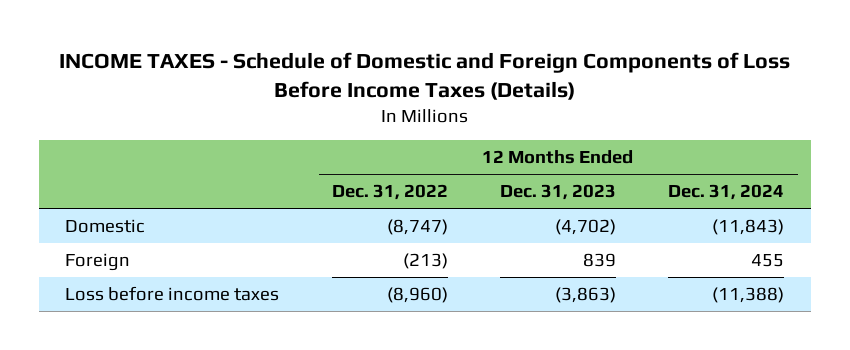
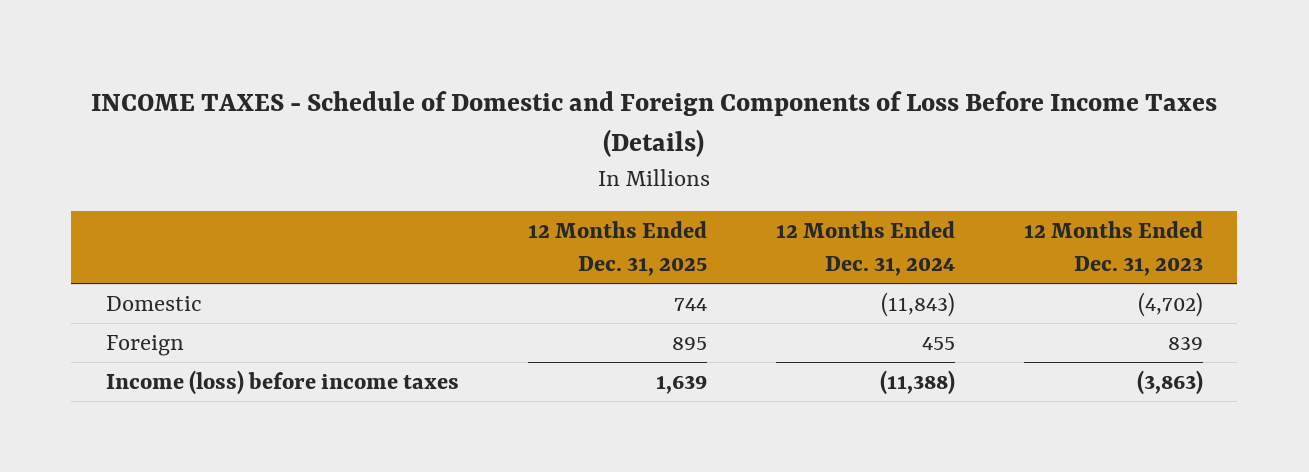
[331,184,448,201] Dec. 31, 2022 -> none
none -> [527,221,707,277] 12 Months Ended Dec. 31, 2025
[65,286,280,302] Loss before income taxes -> [105,369,459,395] Income (loss) before income taxes

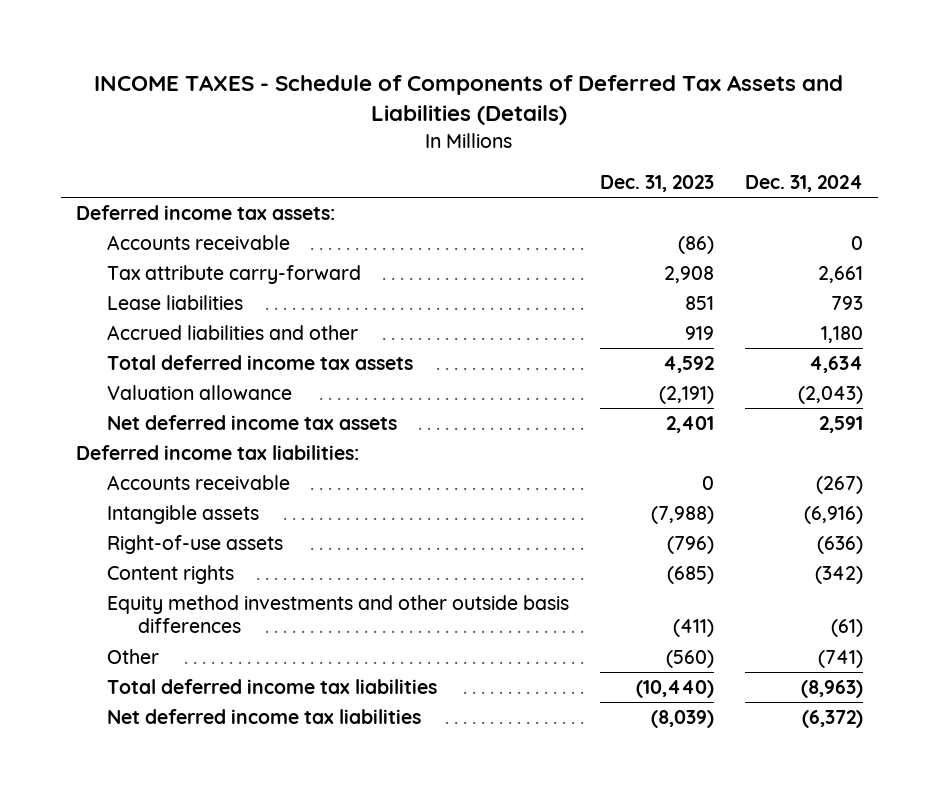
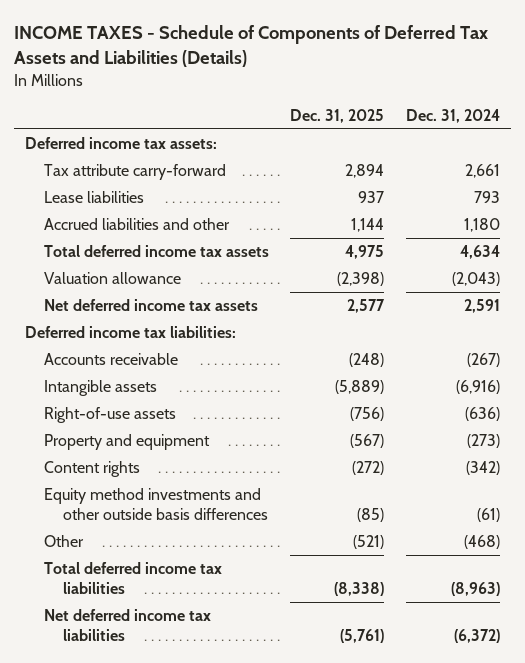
[599,175,714,193] Dec. 31, 2023 -> none
none -> [290,108,385,123] Dec. 31, 2025
[106,235,290,251] Accounts receivable -> none
none -> [43,433,210,450] Property and equipment
[817,650,863,669] (741) -> [464,534,501,549] (468)

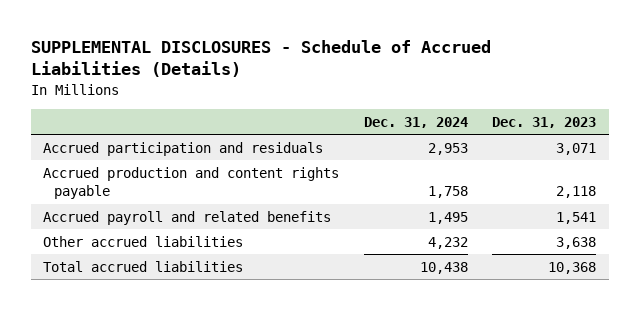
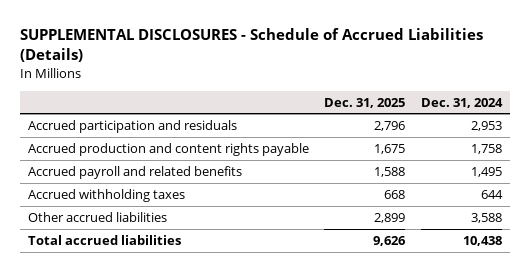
[492,116,597,128] Dec. 31, 2023 -> none
none -> [324,97,406,108] Dec. 31, 2025
none -> [27,189,185,203] Accrued withholding taxes
[427,236,468,249] 4,232 -> [471,213,503,224] 3,588

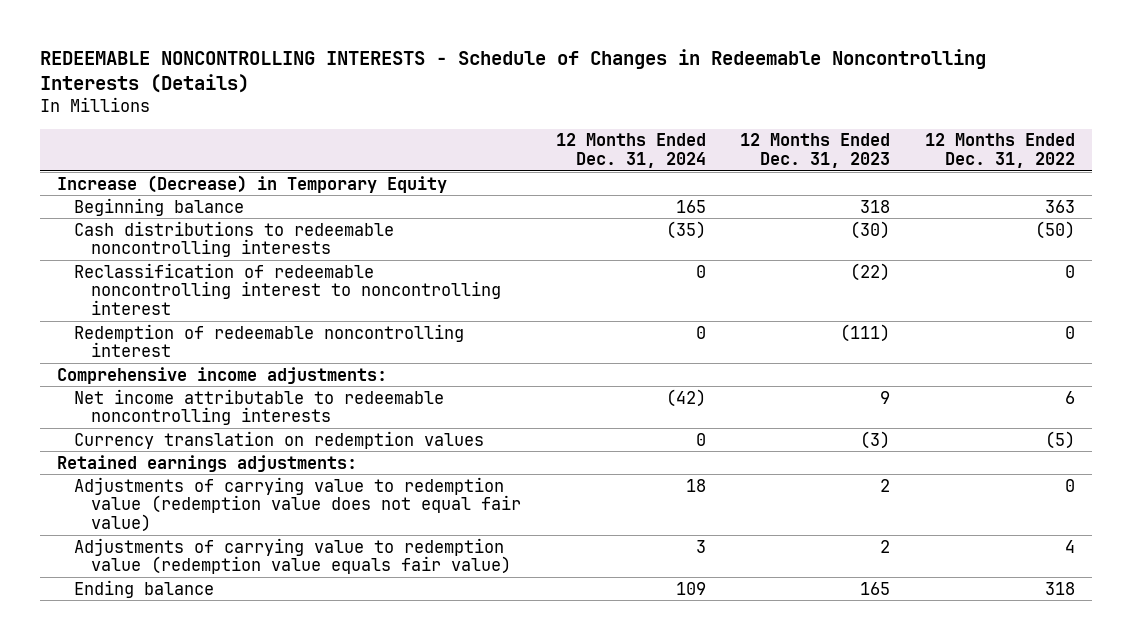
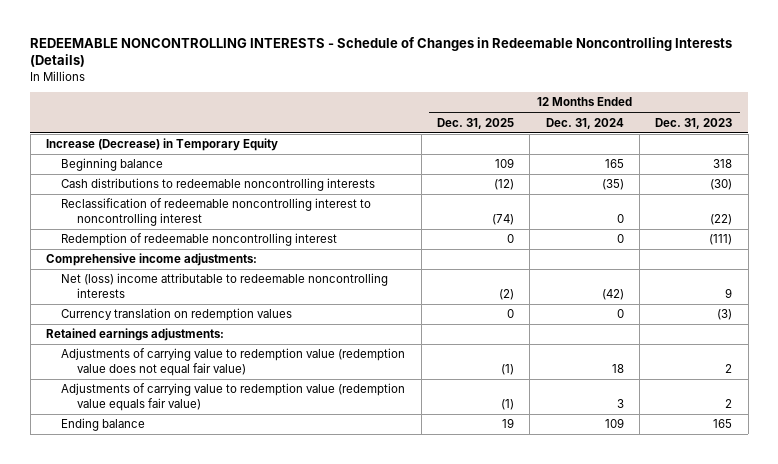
[924,133,1075,169] 12 Months Ended Dec. 31, 2022 -> none
none -> [437,117,515,129] Dec. 31, 2025
[74,388,445,426] Net income attributable to redeemable noncontrolling interests -> [61,273,389,298] Net (loss) income attributable to redeemable noncontrolling interests

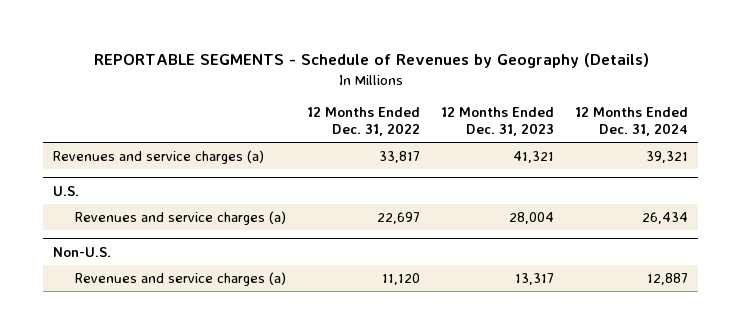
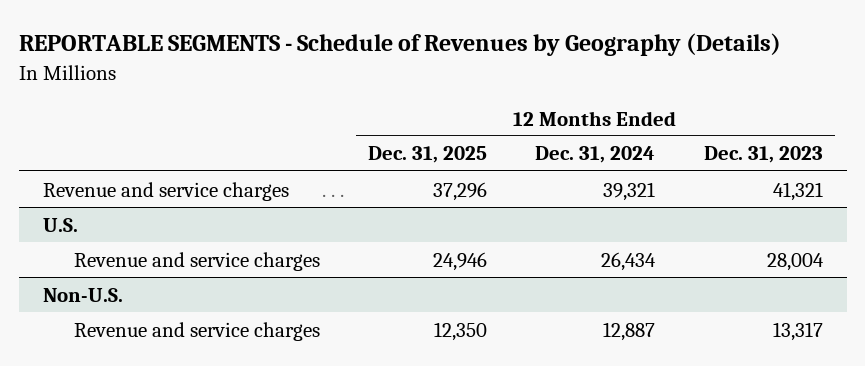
[306,106,420,137] 12 Months Ended Dec. 31, 2022 -> none
none -> [368,146,488,164] Dec. 31, 2025
[53,149,265,164] Revenues and service charges (a) -> [42,181,289,201] Revenue and service charges
[74,210,286,225] Revenues and service charges (a) -> [74,251,321,271] Revenue and service charges
[74,271,286,286] Revenues and service charges (a) -> [74,321,321,341] Revenue and service charges

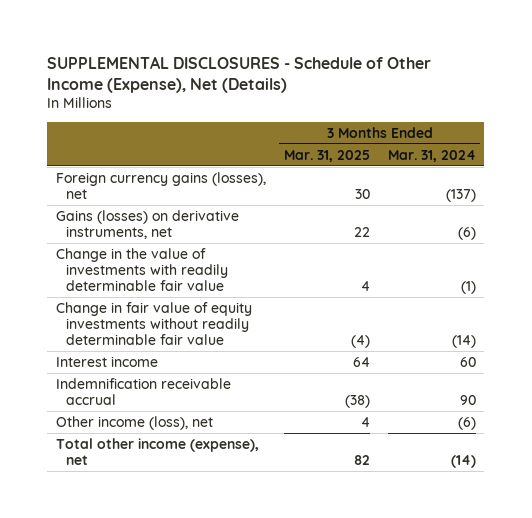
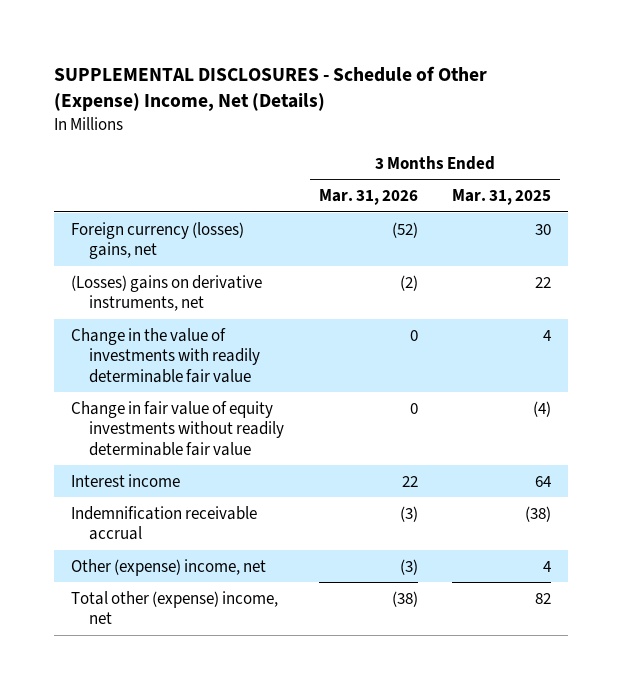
[47,55,432,93] SUPPLEMENTAL DISCLOSURES - Schedule of Other Income (Expense), Net (Details) -> [54,65,488,112] SUPPLEMENTAL DISCLOSURES - Schedule of Other (Expense) Income, Net (Details)
[387,149,476,162] Mar. 31, 2024 -> none
none -> [318,189,418,206] Mar. 31, 2026
[56,171,267,199] Foreign currency gains (losses), net -> [71,221,245,260] Foreign currency (losses) gains, net
[56,209,240,239] Gains (losses) on derivative instruments, net -> [71,274,263,312] (Losses) gains on derivative instruments, net
[56,415,214,430] Other income (loss), net -> [71,558,267,576] Other (expense) income, net
[56,437,260,465] Total other income (expense), net -> [71,590,279,625] Total other (expense) income, net

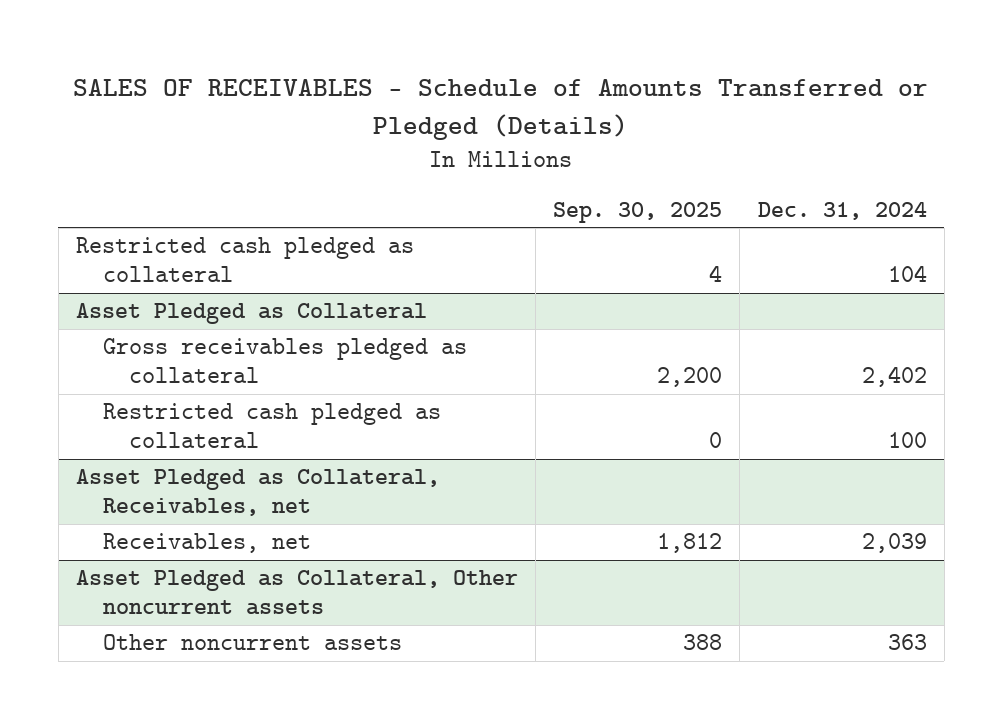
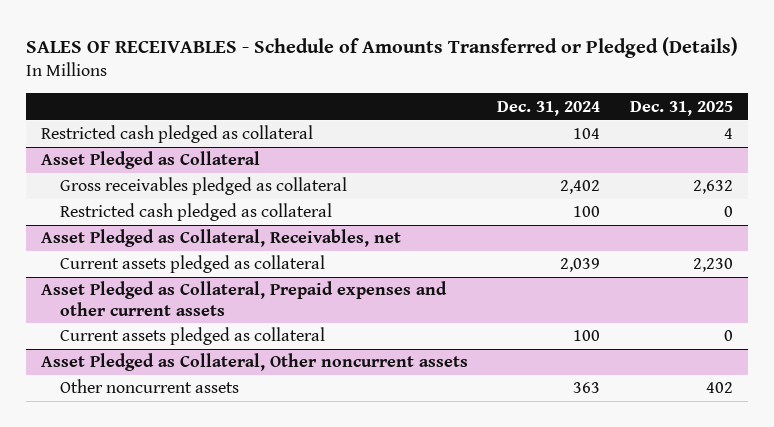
[553,201,723,223] Sep. 30, 2025 -> none
none -> [630,100,734,116] Dec. 31, 2025
[102,533,311,554] Receivables, net -> [60,255,326,274] Current assets pledged as collateral
none -> [40,281,447,316] Asset Pledged as Collateral, Prepaid expenses and other current assets
none -> [60,327,326,346] Current assets pledged as collateral

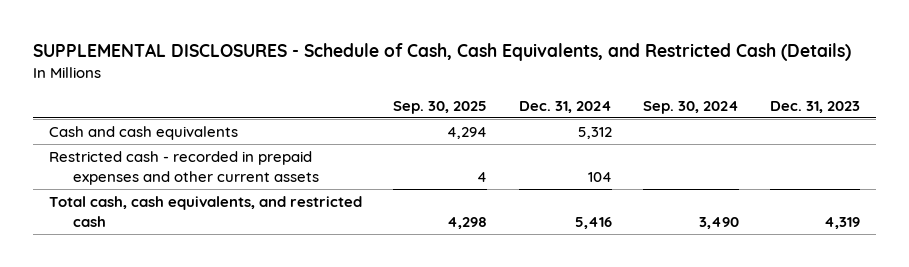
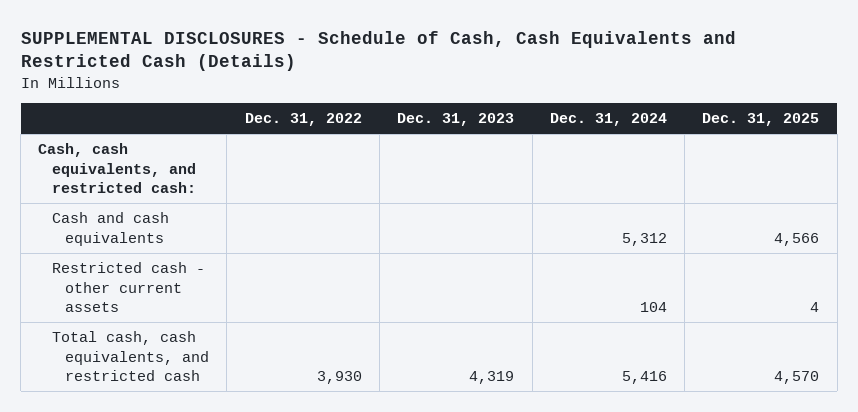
[33,42,852,61] SUPPLEMENTAL DISCLOSURES - Schedule of Cash, Cash Equivalents, and Restricted Cash (Details) -> [20,30,736,72] SUPPLEMENTAL DISCLOSURES - Schedule of Cash, Cash Equivalents and Restricted Cash (Details)
[393,100,488,114] Sep. 30, 2025 -> none
[642,100,739,114] Sep. 30, 2024 -> none
none -> [244,112,362,126] Dec. 31, 2022
none -> [702,112,820,126] Dec. 31, 2025
none -> [38,143,196,194] Cash, cash equivalents, and restricted cash:
[49,150,319,185] Restricted cash - recorded in prepaid expenses and other current assets -> [51,262,205,313] Restricted cash - other current assets

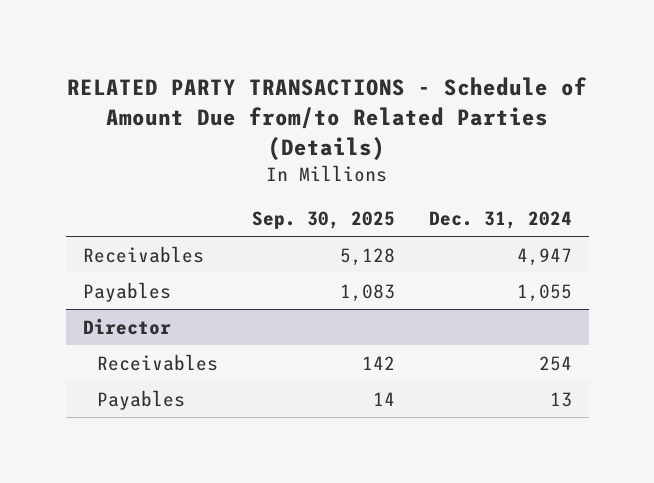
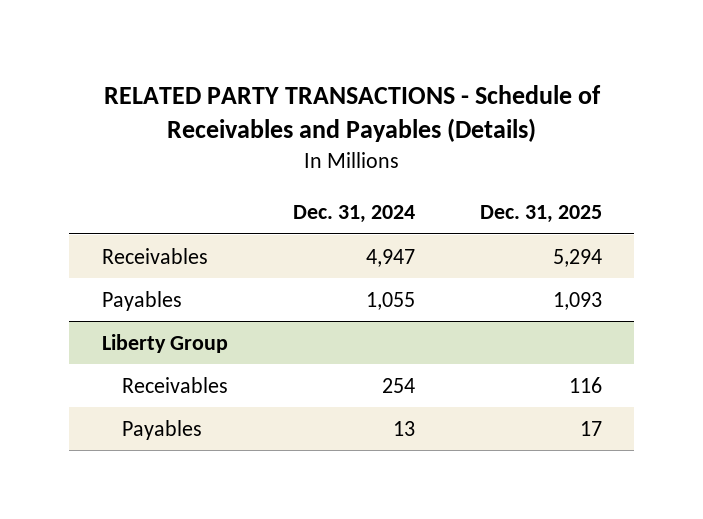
[67,77,588,160] RELATED PARTY TRANSACTIONS - Schedule of Amount Due from/to Related Parties (Details) -> [103,84,601,143] RELATED PARTY TRANSACTIONS - Schedule of Receivables and Payables (Details)
[252,210,396,229] Sep. 30, 2025 -> none
none -> [479,205,602,224] Dec. 31, 2025
[82,317,171,335] Director -> [101,333,228,353] Liberty Group

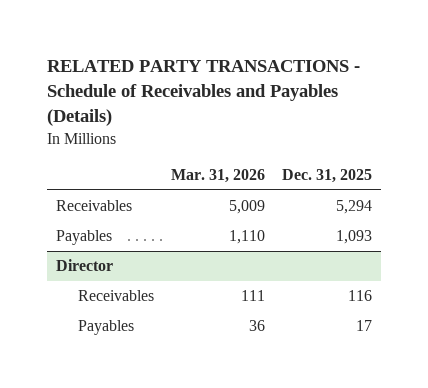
[292,205,415,224] Dec. 31, 2024 -> none
none -> [171,169,266,184] Mar. 31, 2026
[101,333,228,353] Liberty Group -> [55,259,113,272] Director

